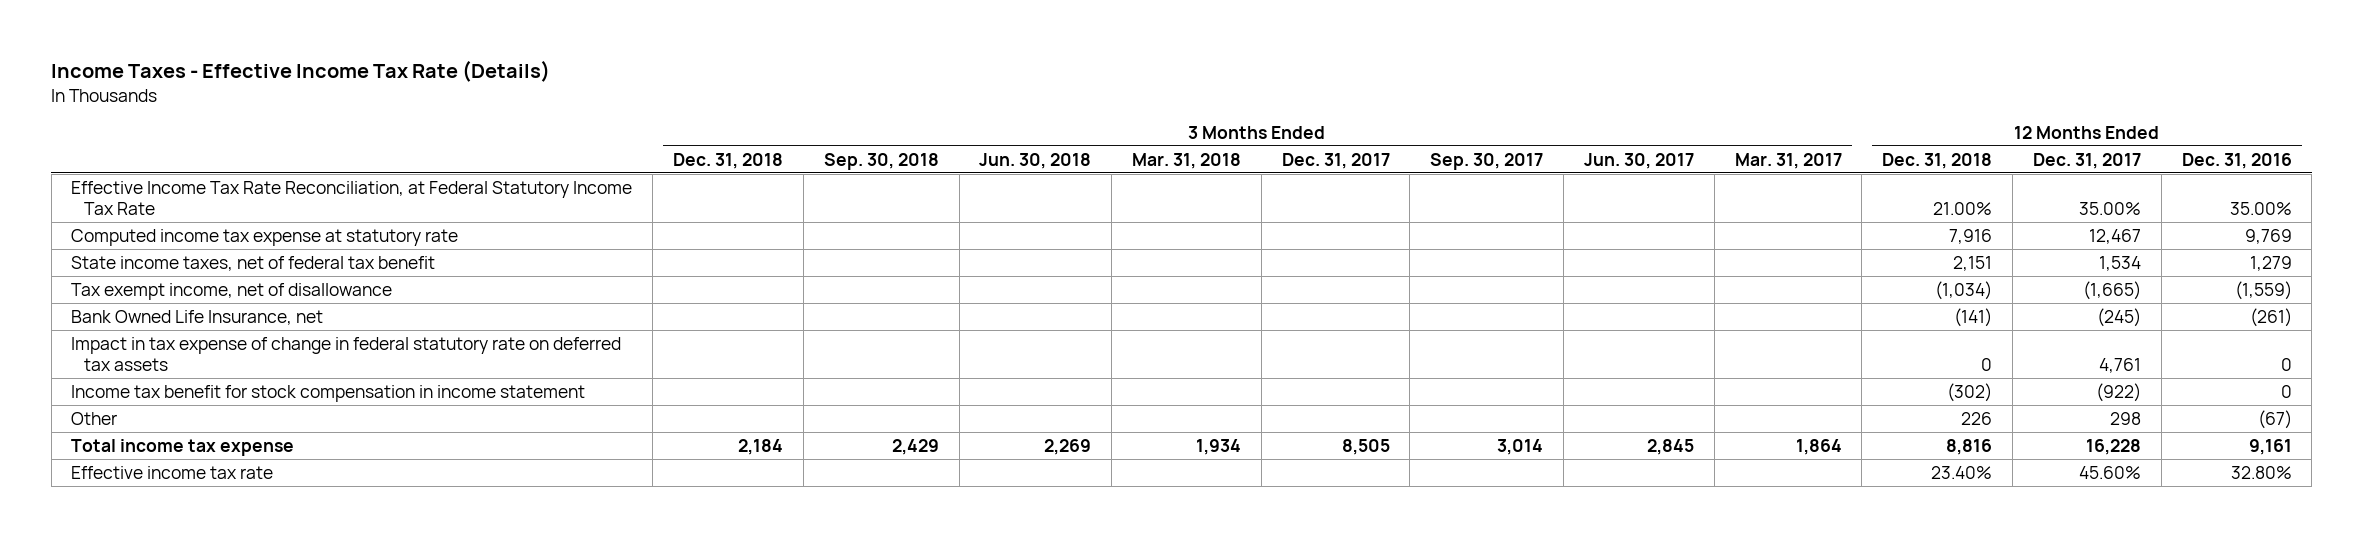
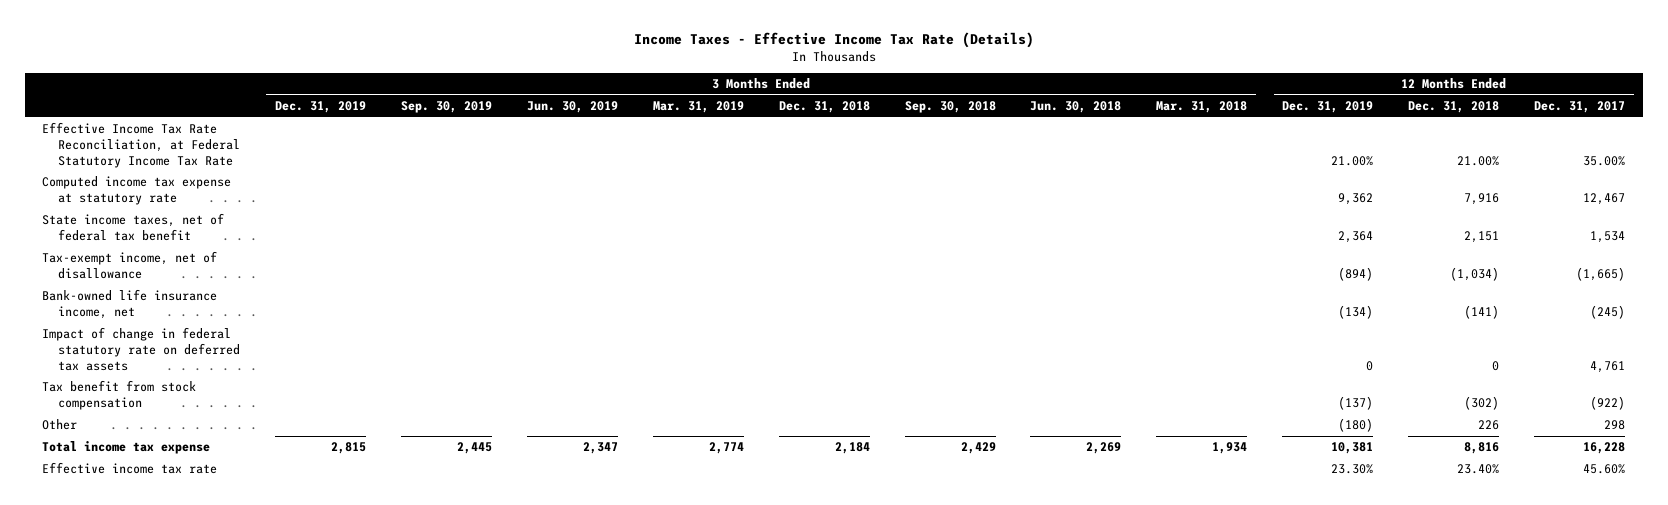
[1281,152,1390,169] Dec. 31, 2017 -> none
[1430,152,1544,170] Sep. 30, 2017 -> none
[1583,152,1694,169] Jun. 30, 2017 -> none
[1734,152,1842,169] Mar. 31, 2017 -> none
[2181,152,2292,169] Dec. 31, 2016 -> none
none -> [274,101,366,114] Dec. 31, 2019
none -> [400,101,492,114] Sep. 30, 2019
none -> [526,101,618,114] Jun. 30, 2019
none -> [652,101,744,114] Mar. 31, 2019
none -> [1282,101,1374,114] Dec. 31, 2019
[71,282,393,300] Tax exempt income, net of disallowance -> [42,251,218,280] Tax-exempt income, net of disallowance
[71,309,324,325] Bank Owned Life Insurance, net -> [42,289,218,320] Bank-owned life insurance income, net
[71,336,622,372] Impact in tax expense of change in federal statutory rate on deferred tax assets -> [42,327,240,371] Impact of change in federal statutory rate on deferred tax assets
[71,384,586,402] Income tax benefit for stock compensation in income statement -> [42,380,197,411] Tax benefit from stock compensation

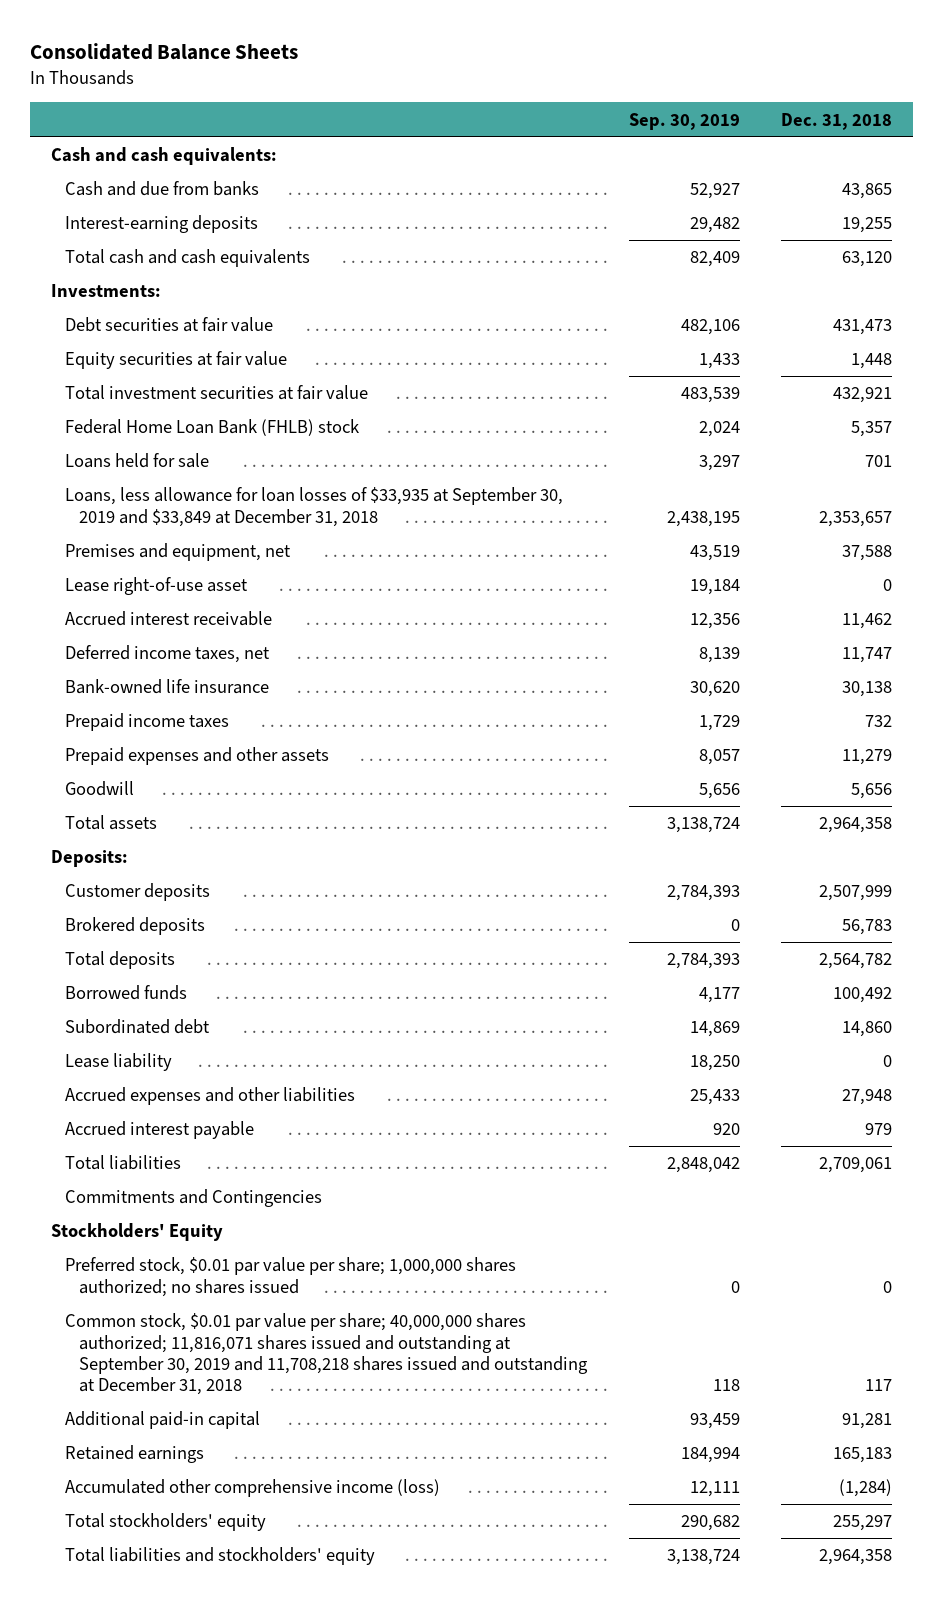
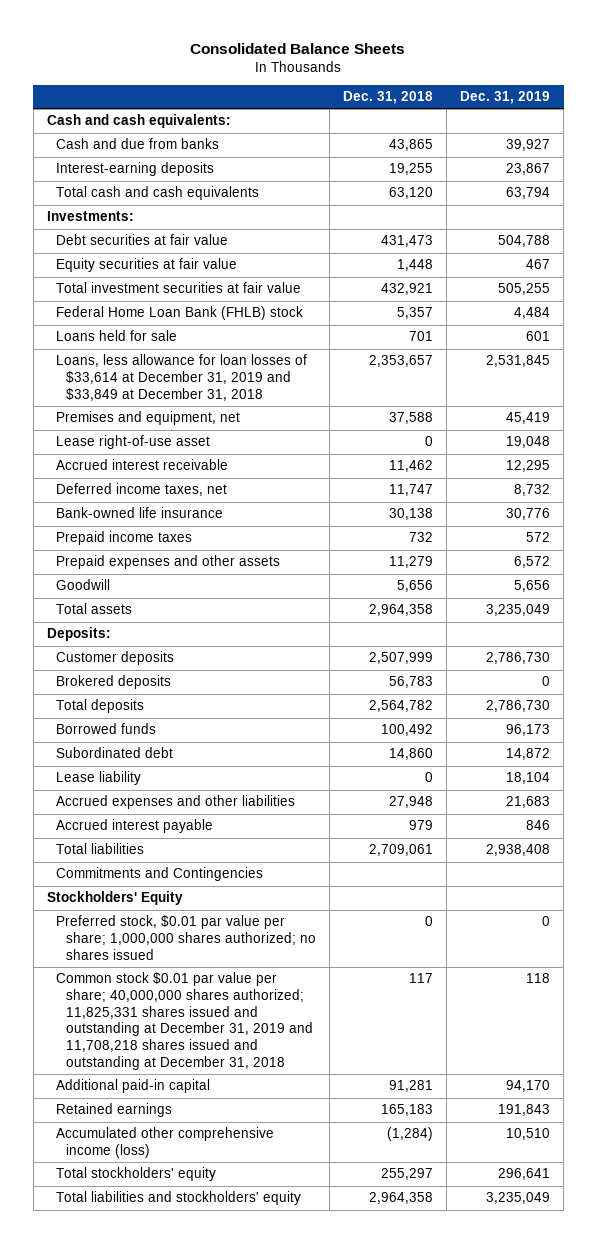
[628,112,740,130] Sep. 30, 2019 -> none
none -> [460,91,551,105] Dec. 31, 2019
[65,487,564,527] Loans, less allowance for loan losses of $33,935 at September 30, 2019 and $33,849 at December 31, 2018 -> [56,354,308,401] Loans, less allowance for loan losses of $33,614 at December 31, 2019 and $33,849 at December 31, 2018
[65,1313,588,1396] Common stock, $0.01 par value per share; 40,000,000 shares authorized; 11,816,071 shares issued and outstanding at September 30, 2019 and 11,708,218 shares issued and outstanding at December 31, 2018 -> [56,972,314,1070] Common stock $0.01 par value per share; 40,000,000 shares authorized; 11,825,331 shares issued and outstanding at December 31, 2019 and 11,708,218 shares issued and outstanding at December 31, 2018

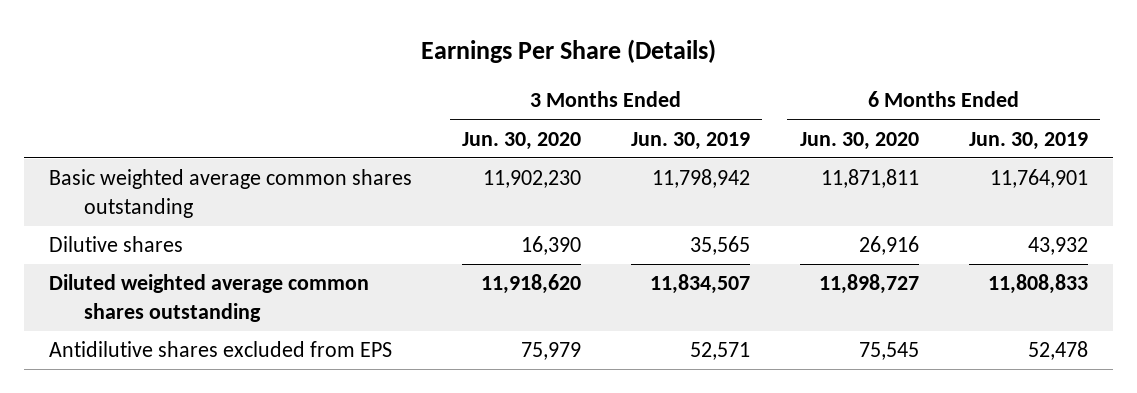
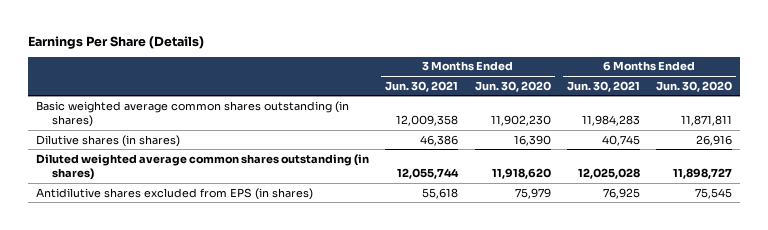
[631,131,751,150] Jun. 30, 2019 -> none
[968,131,1088,150] Jun. 30, 2019 -> none
none -> [385,80,459,92] Jun. 30, 2021
none -> [566,80,640,92] Jun. 30, 2021
[49,169,413,218] Basic weighted average common shares outstanding -> [36,100,350,127] Basic weighted average common shares outstanding (in shares)
[49,236,184,253] Dilutive shares -> [36,134,181,147] Dilutive shares (in shares)
[49,274,370,322] Diluted weighted average common shares outstanding -> [36,153,370,180] Diluted weighted average common shares outstanding (in shares)
[49,341,393,358] Antidilutive shares excluded from EPS -> [36,187,314,200] Antidilutive shares excluded from EPS (in shares)

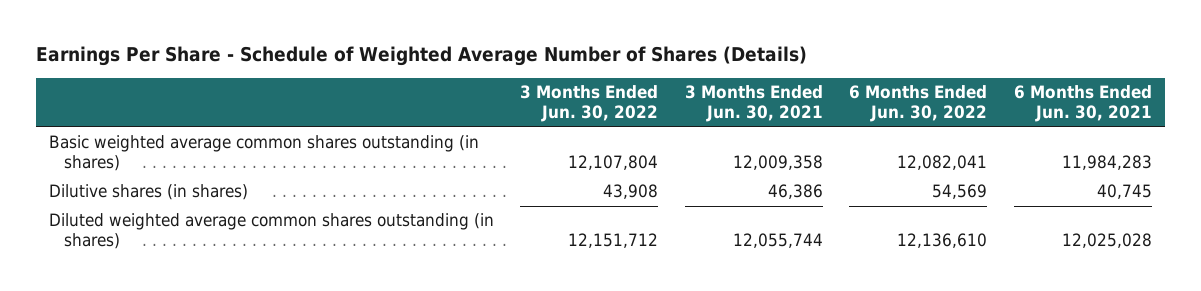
[28,35,205,49] Earnings Per Share (Details) -> [35,46,807,67] Earnings Per Share - Schedule of Weighted Average Number of Shares (Details)
[474,80,551,92] Jun. 30, 2020 -> none
[655,80,732,92] Jun. 30, 2020 -> none
none -> [520,85,659,123] 3 Months Ended Jun. 30, 2022
none -> [849,85,988,123] 6 Months Ended Jun. 30, 2022
[36,187,314,200] Antidilutive shares excluded from EPS (in shares) -> none

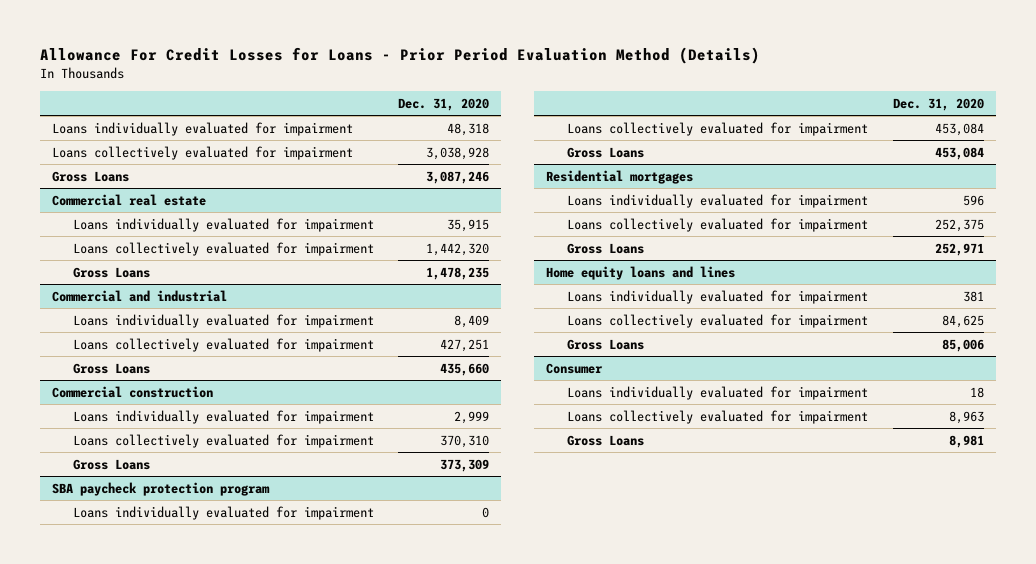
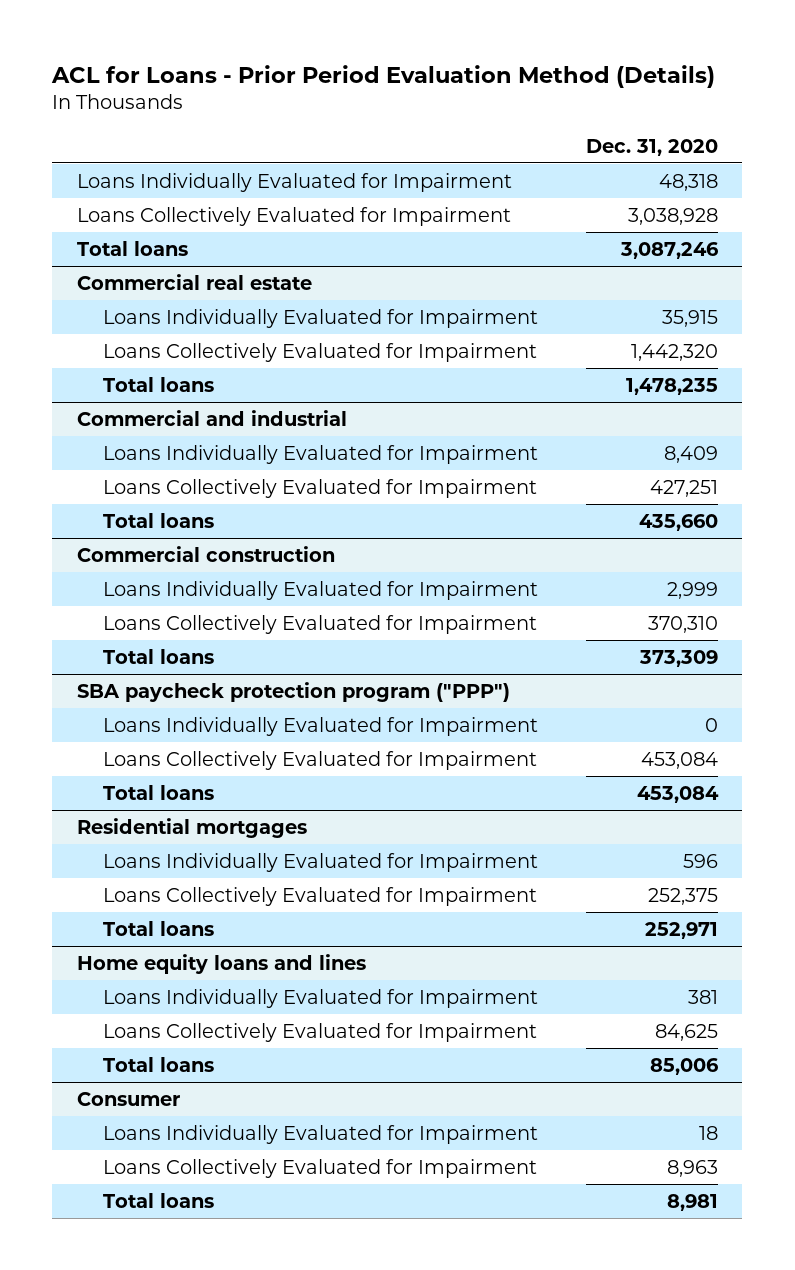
[39,47,760,65] Allowance For Credit Losses for Loans - Prior Period Evaluation Method (Details) -> [51,64,716,88] ACL for Loans - Prior Period Evaluation Method (Details)
[51,121,353,136] Loans individually evaluated for impairment -> [76,172,512,192] Loans Individually Evaluated for Impairment
[51,145,353,160] Loans collectively evaluated for impairment -> [76,206,511,226] Loans Collectively Evaluated for Impairment
[51,170,129,182] Gross Loans -> [76,240,188,256] Total loans
[72,217,374,232] Loans individually evaluated for impairment -> [102,308,538,328] Loans Individually Evaluated for Impairment
[72,241,374,256] Loans collectively evaluated for impairment -> [102,342,537,362] Loans Collectively Evaluated for Impairment
[72,266,150,278] Gross Loans -> [102,376,214,392] Total loans
[72,313,374,328] Loans individually evaluated for impairment -> [102,444,538,464] Loans Individually Evaluated for Impairment
[72,337,374,352] Loans collectively evaluated for impairment -> [102,478,537,498] Loans Collectively Evaluated for Impairment
[72,362,150,374] Gross Loans -> [102,512,214,528] Total loans
[72,409,374,424] Loans individually evaluated for impairment -> [102,580,538,600] Loans Individually Evaluated for Impairment
[72,433,374,448] Loans collectively evaluated for impairment -> [102,614,537,634] Loans Collectively Evaluated for Impairment
[72,458,150,470] Gross Loans -> [102,648,214,664] Total loans
[51,481,270,496] SBA paycheck protection program -> [76,681,510,702] SBA paycheck protection program ("PPP")
[72,505,374,520] Loans individually evaluated for impairment -> [102,716,538,736] Loans Individually Evaluated for Impairment
[567,121,869,136] Loans collectively evaluated for impairment -> [102,750,537,770] Loans Collectively Evaluated for Impairment
[567,146,645,158] Gross Loans -> [102,784,214,800] Total loans
[567,193,869,208] Loans individually evaluated for impairment -> [102,852,538,872] Loans Individually Evaluated for Impairment
[567,217,869,232] Loans collectively evaluated for impairment -> [102,886,537,906] Loans Collectively Evaluated for Impairment
[567,242,645,254] Gross Loans -> [102,920,214,936] Total loans
[567,289,869,304] Loans individually evaluated for impairment -> [102,988,538,1008] Loans Individually Evaluated for Impairment
[567,313,869,328] Loans collectively evaluated for impairment -> [102,1022,537,1042] Loans Collectively Evaluated for Impairment
[567,338,645,350] Gross Loans -> [102,1056,214,1072] Total loans
[567,385,869,400] Loans individually evaluated for impairment -> [102,1124,538,1144] Loans Individually Evaluated for Impairment
[567,409,869,424] Loans collectively evaluated for impairment -> [102,1158,537,1178] Loans Collectively Evaluated for Impairment
[567,434,645,446] Gross Loans -> [102,1192,214,1208] Total loans

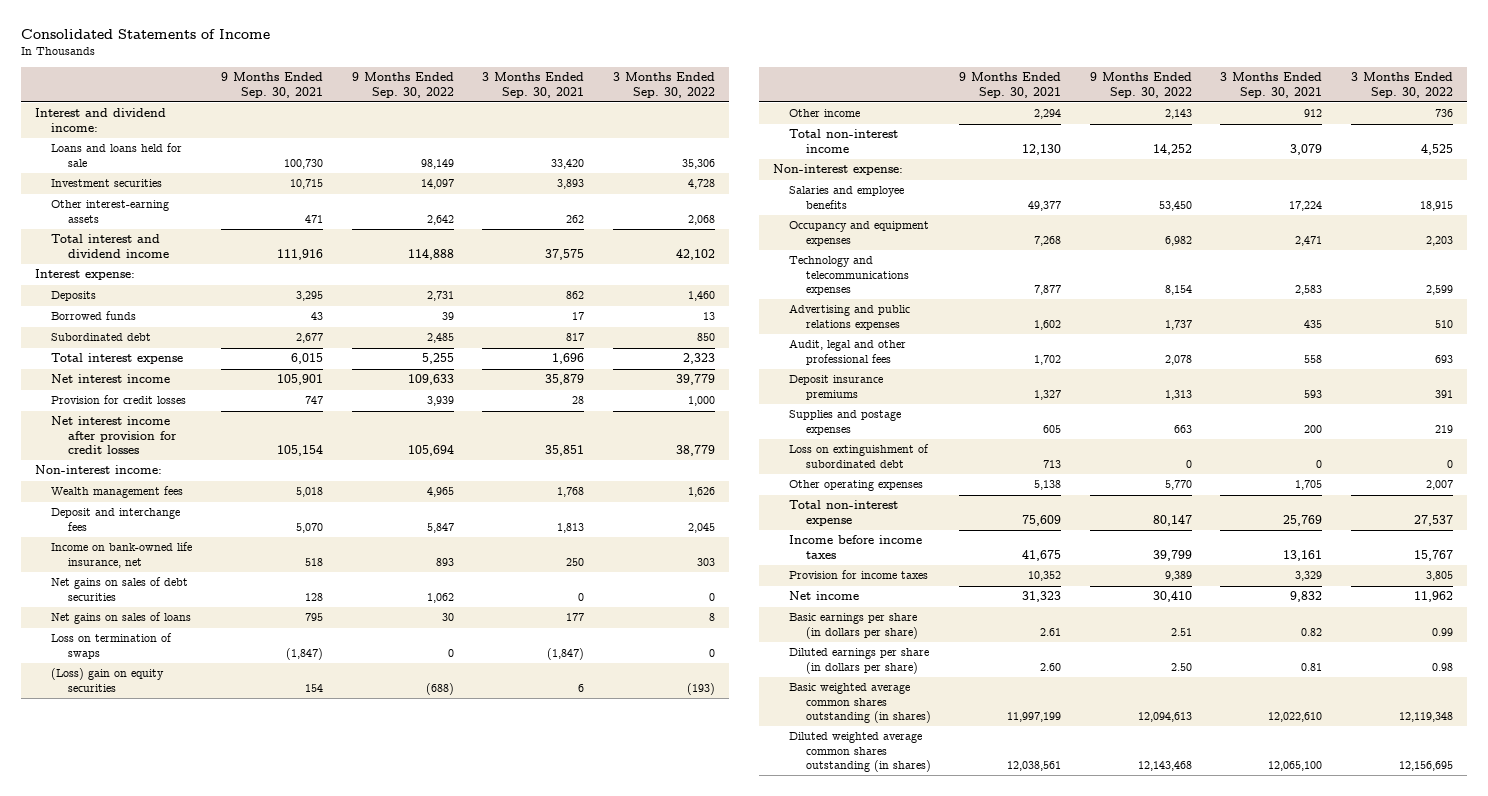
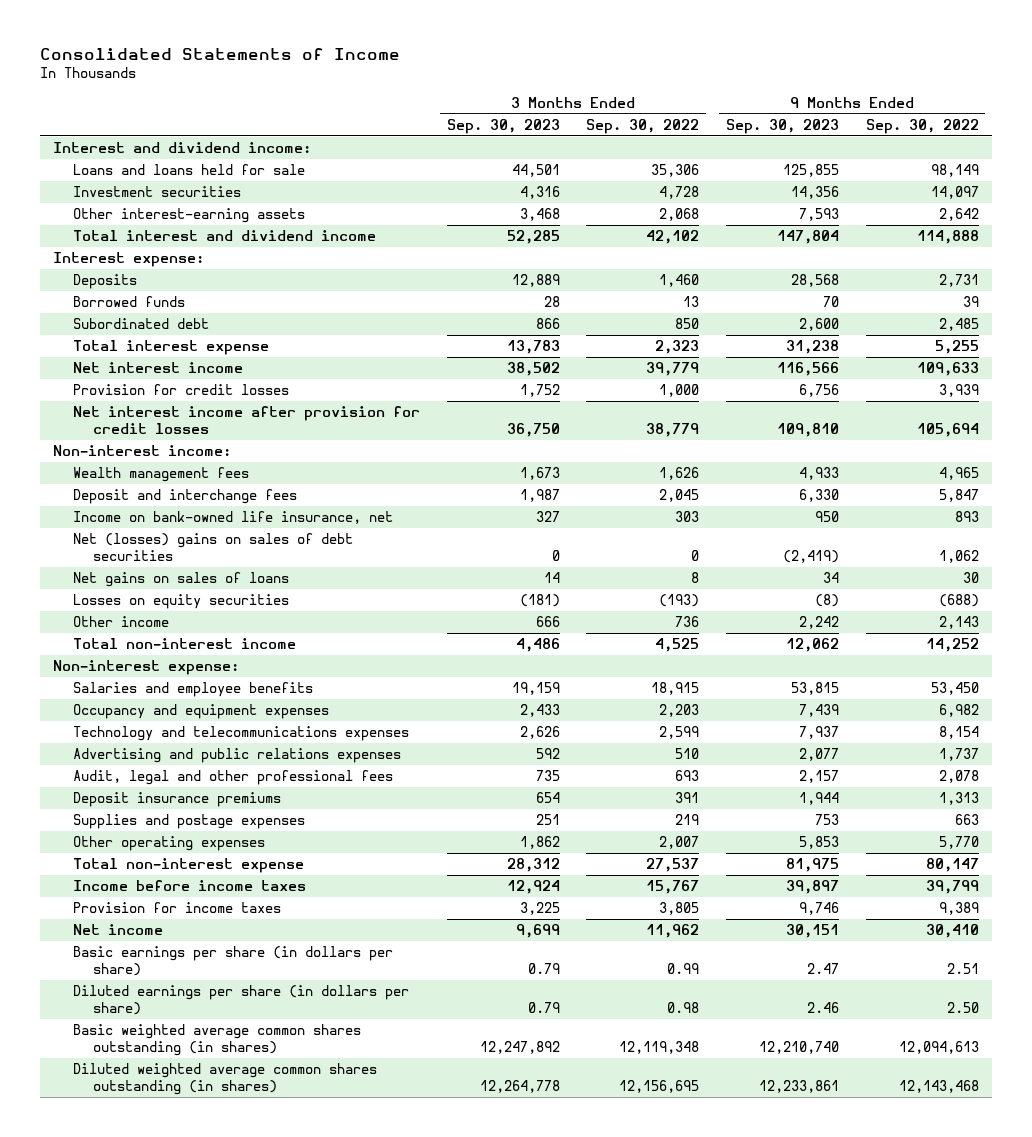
[221,72,324,98] 9 Months Ended Sep. 30, 2021 -> none
[482,72,585,98] 3 Months Ended Sep. 30, 2021 -> none
none -> [446,118,560,134] Sep. 30, 2023
none -> [725,118,839,134] Sep. 30, 2023
[51,577,189,601] Net gains on sales of debt securities -> [72,533,353,561] Net (losses) gains on sales of debt securities
[51,633,173,659] Loss on termination of swaps -> none
[51,668,165,692] (Loss) gain on equity securities -> [72,594,289,610] Losses on equity securities
[789,444,930,468] Loss on extinguishment of subordinated debt -> none

